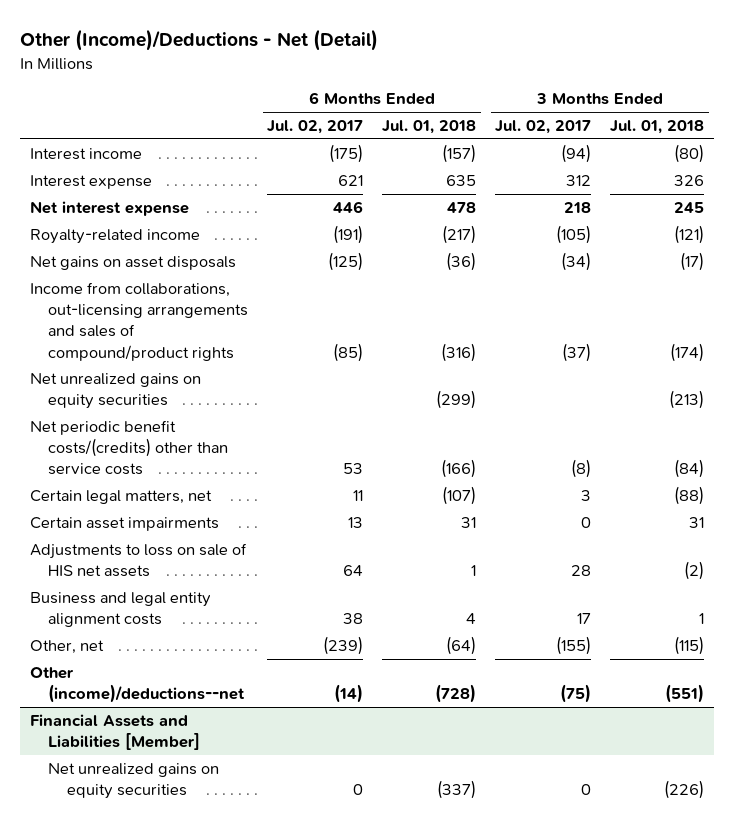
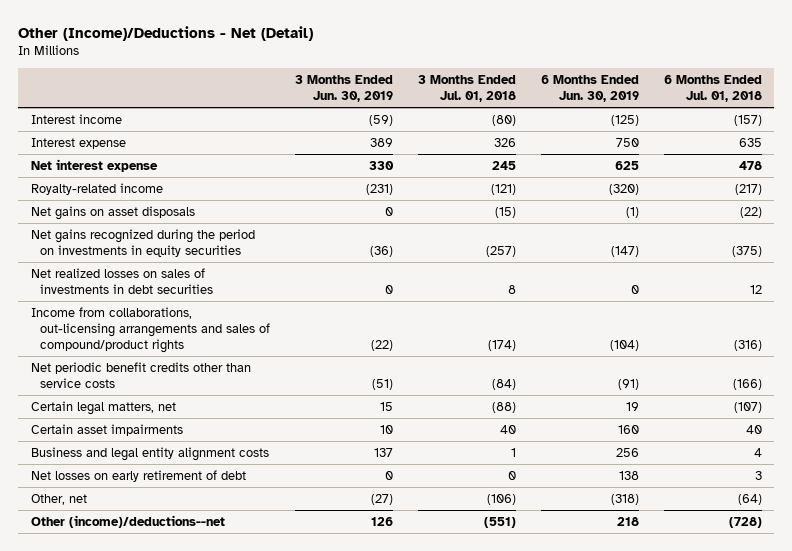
[267,120,364,135] Jul. 02, 2017 -> none
[495,120,592,135] Jul. 02, 2017 -> none
none -> [295,74,394,103] 3 Months Ended Jun. 30, 2019
none -> [540,74,639,103] 6 Months Ended Jun. 30, 2019
[446,252,477,272] (36) -> [739,206,762,218] (22)
[680,252,705,272] (17) -> [494,206,516,218] (15)
none -> [30,228,255,258] Net gains recognized during the period on investments in equity securities
none -> [30,267,214,295] Net realized losses on sales of investments in debt securities
[29,373,201,410] Net unrealized gains on equity securities -> none
[29,420,229,476] Net periodic benefit costs/(credits) other than service costs -> [30,361,251,389] Net periodic benefit credits other than service costs
[29,543,247,578] Adjustments to loss on sale of HIS net assets -> none
[461,517,477,529] 31 -> [745,424,762,434] 40
[689,517,705,529] 31 -> [499,424,516,434] 40
none -> [30,469,246,482] Net losses on early retirement of debt
[674,636,705,656] (115) -> [486,493,516,505] (106)
[29,714,201,751] Financial Assets and Liabilities [Member] -> none
[48,763,220,800] Net unrealized gains on equity securities -> none

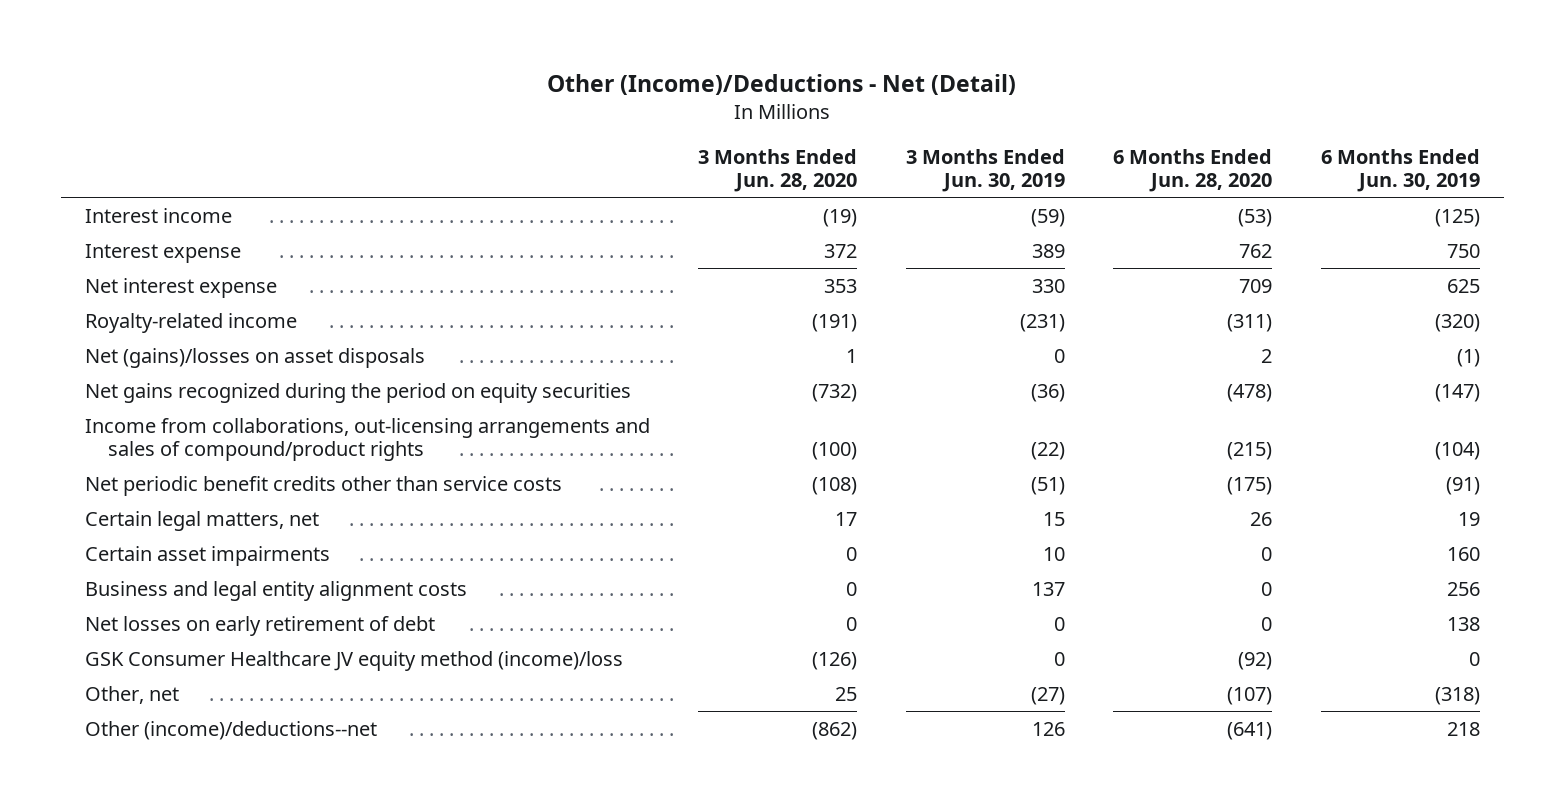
[417,74,516,103] 3 Months Ended Jul. 01, 2018 -> none
[663,74,762,103] 6 Months Ended Jul. 01, 2018 -> none
none -> [698,148,858,193] 3 Months Ended Jun. 28, 2020
none -> [1113,148,1273,193] 6 Months Ended Jun. 28, 2020
[30,267,214,295] Net realized losses on sales of investments in debt securities -> none
[30,205,195,220] Net gains on asset disposals -> [84,347,425,368] Net (gains)/losses on asset disposals
[30,228,255,258] Net gains recognized during the period on investments in equity securities -> [84,382,631,403] Net gains recognized during the period on equity securities
none -> [84,650,623,671] GSK Consumer Healthcare JV equity method (income)/loss

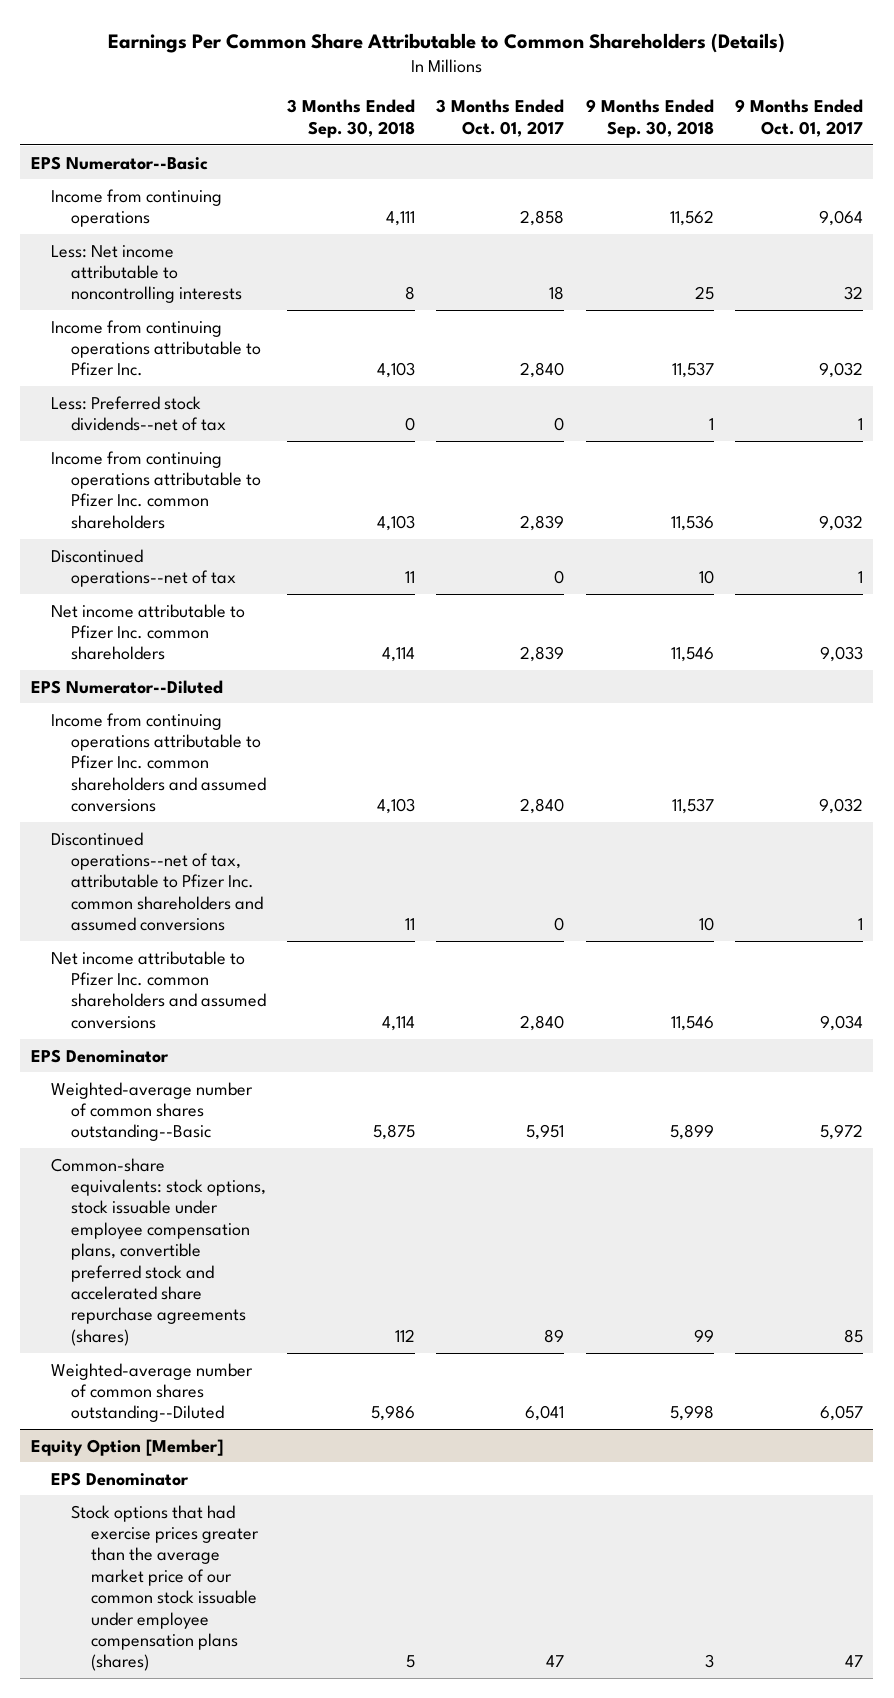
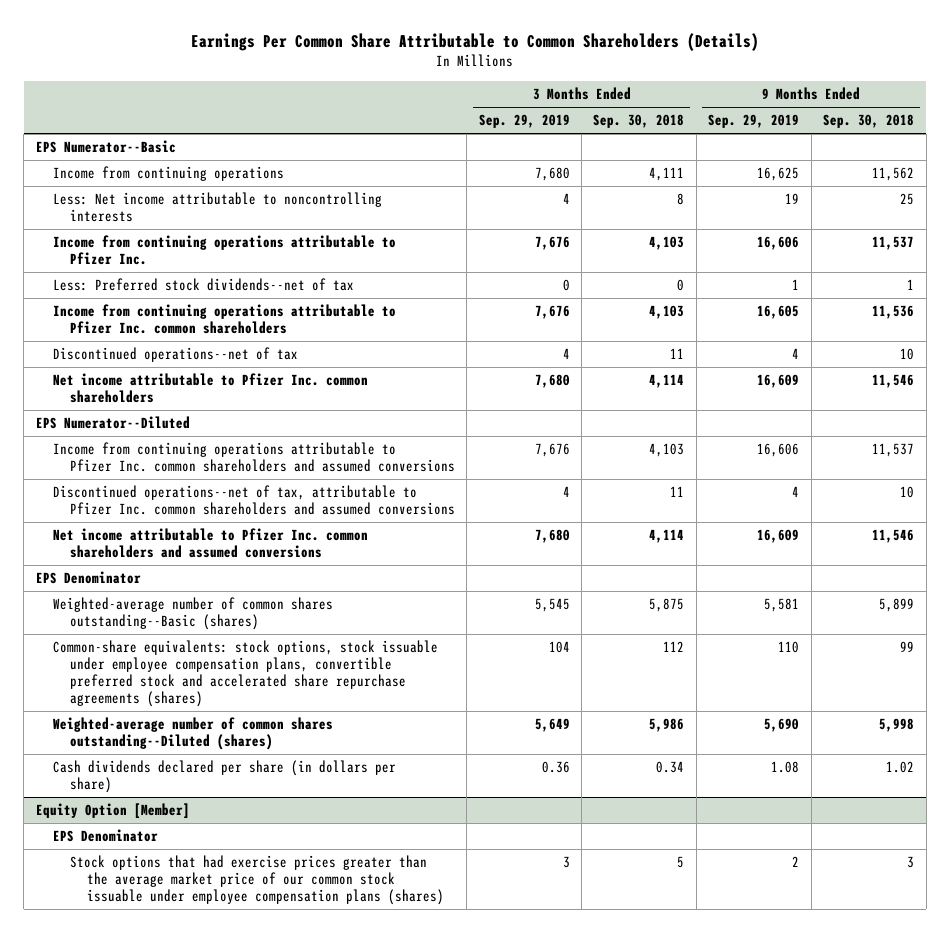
[436,99,565,137] 3 Months Ended Oct. 01, 2017 -> none
[734,99,863,137] 9 Months Ended Oct. 01, 2017 -> none
none -> [478,114,570,129] Sep. 29, 2019
none -> [708,114,800,129] Sep. 29, 2019
[50,1081,253,1142] Weighted-average number of common shares outstanding--Basic -> [52,597,333,631] Weighted-average number of common shares outstanding--Basic (shares)
[50,1362,253,1423] Weighted-average number of common shares outstanding--Diluted -> [52,717,333,751] Weighted-average number of common shares outstanding--Diluted (shares)
none -> [52,760,396,794] Cash dividends declared per share (in dollars per share)

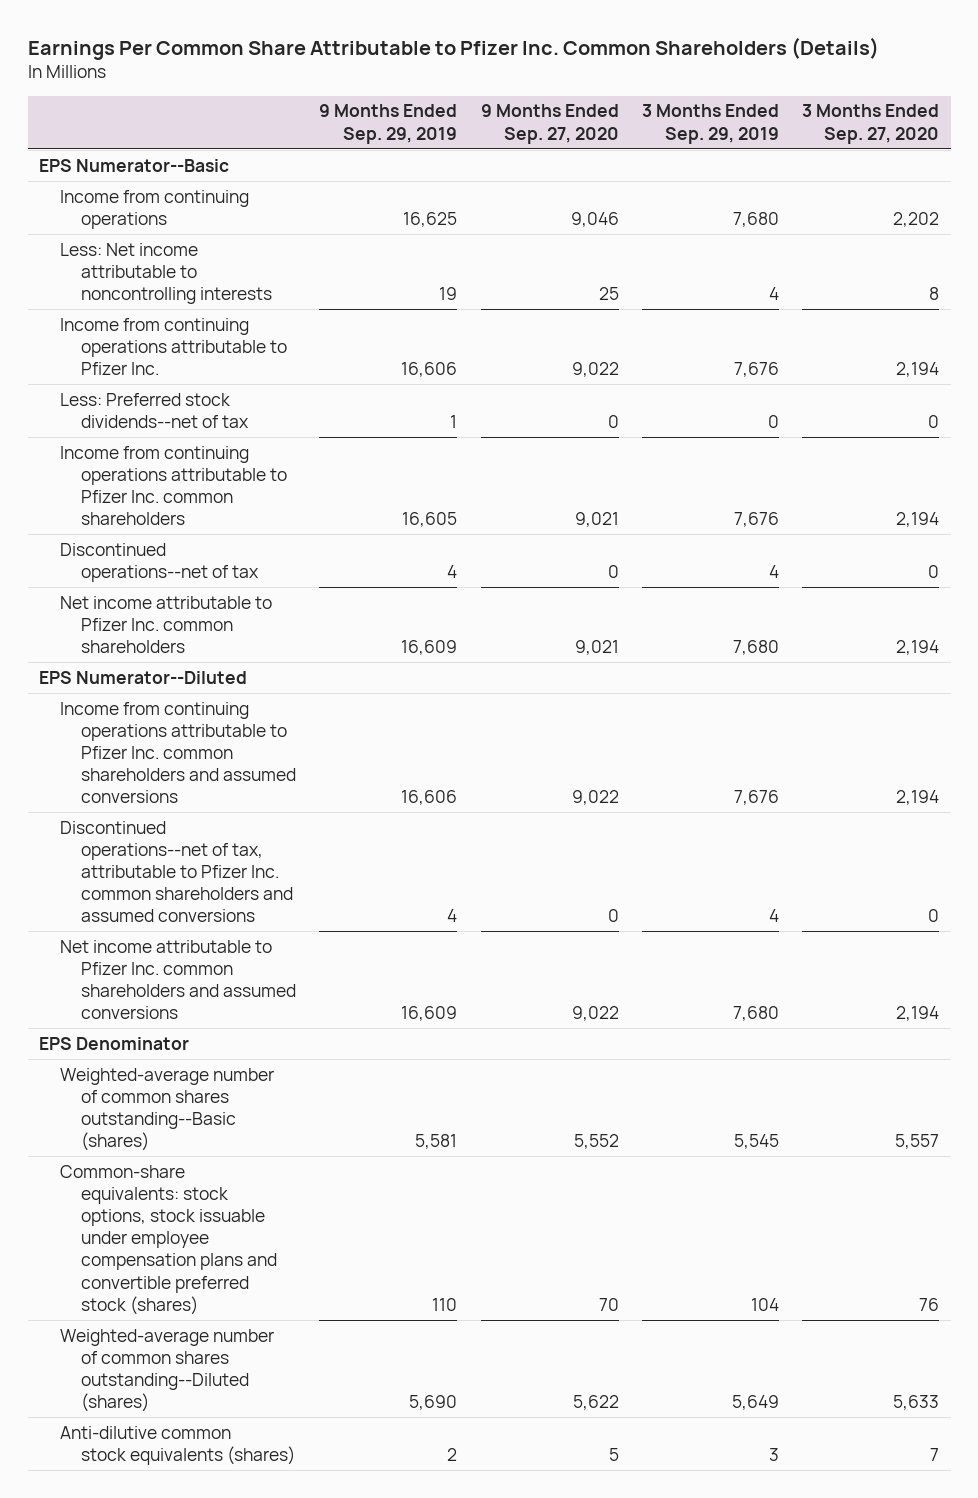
[191,32,760,51] Earnings Per Common Share Attributable to Common Shareholders (Details) -> [27,36,879,60] Earnings Per Common Share Attributable to Pfizer Inc. Common Shareholders (Details)
[593,114,685,129] Sep. 30, 2018 -> none
[823,114,915,129] Sep. 30, 2018 -> none
none -> [480,104,619,144] 9 Months Ended Sep. 27, 2020
none -> [802,104,940,144] 3 Months Ended Sep. 27, 2020
[52,640,438,707] Common-share equivalents: stock options, stock issuable under employee compensation plans, convertible preferred stock and accelerated share repurchase agreements (shares) -> [60,1164,277,1315] Common-share equivalents: stock options, stock issuable under employee compensation plans and convertible preferred stock (shares)
[52,760,396,794] Cash dividends declared per share (in dollars per share) -> none
[35,803,190,820] Equity Option [Member] -> none
[52,829,158,843] EPS Denominator -> none
[69,855,444,905] Stock options that had exercise prices greater than the average market price of our common stock issuable under employee compensation plans (shares) -> [60,1425,295,1465] Anti-dilutive common stock equivalents (shares)

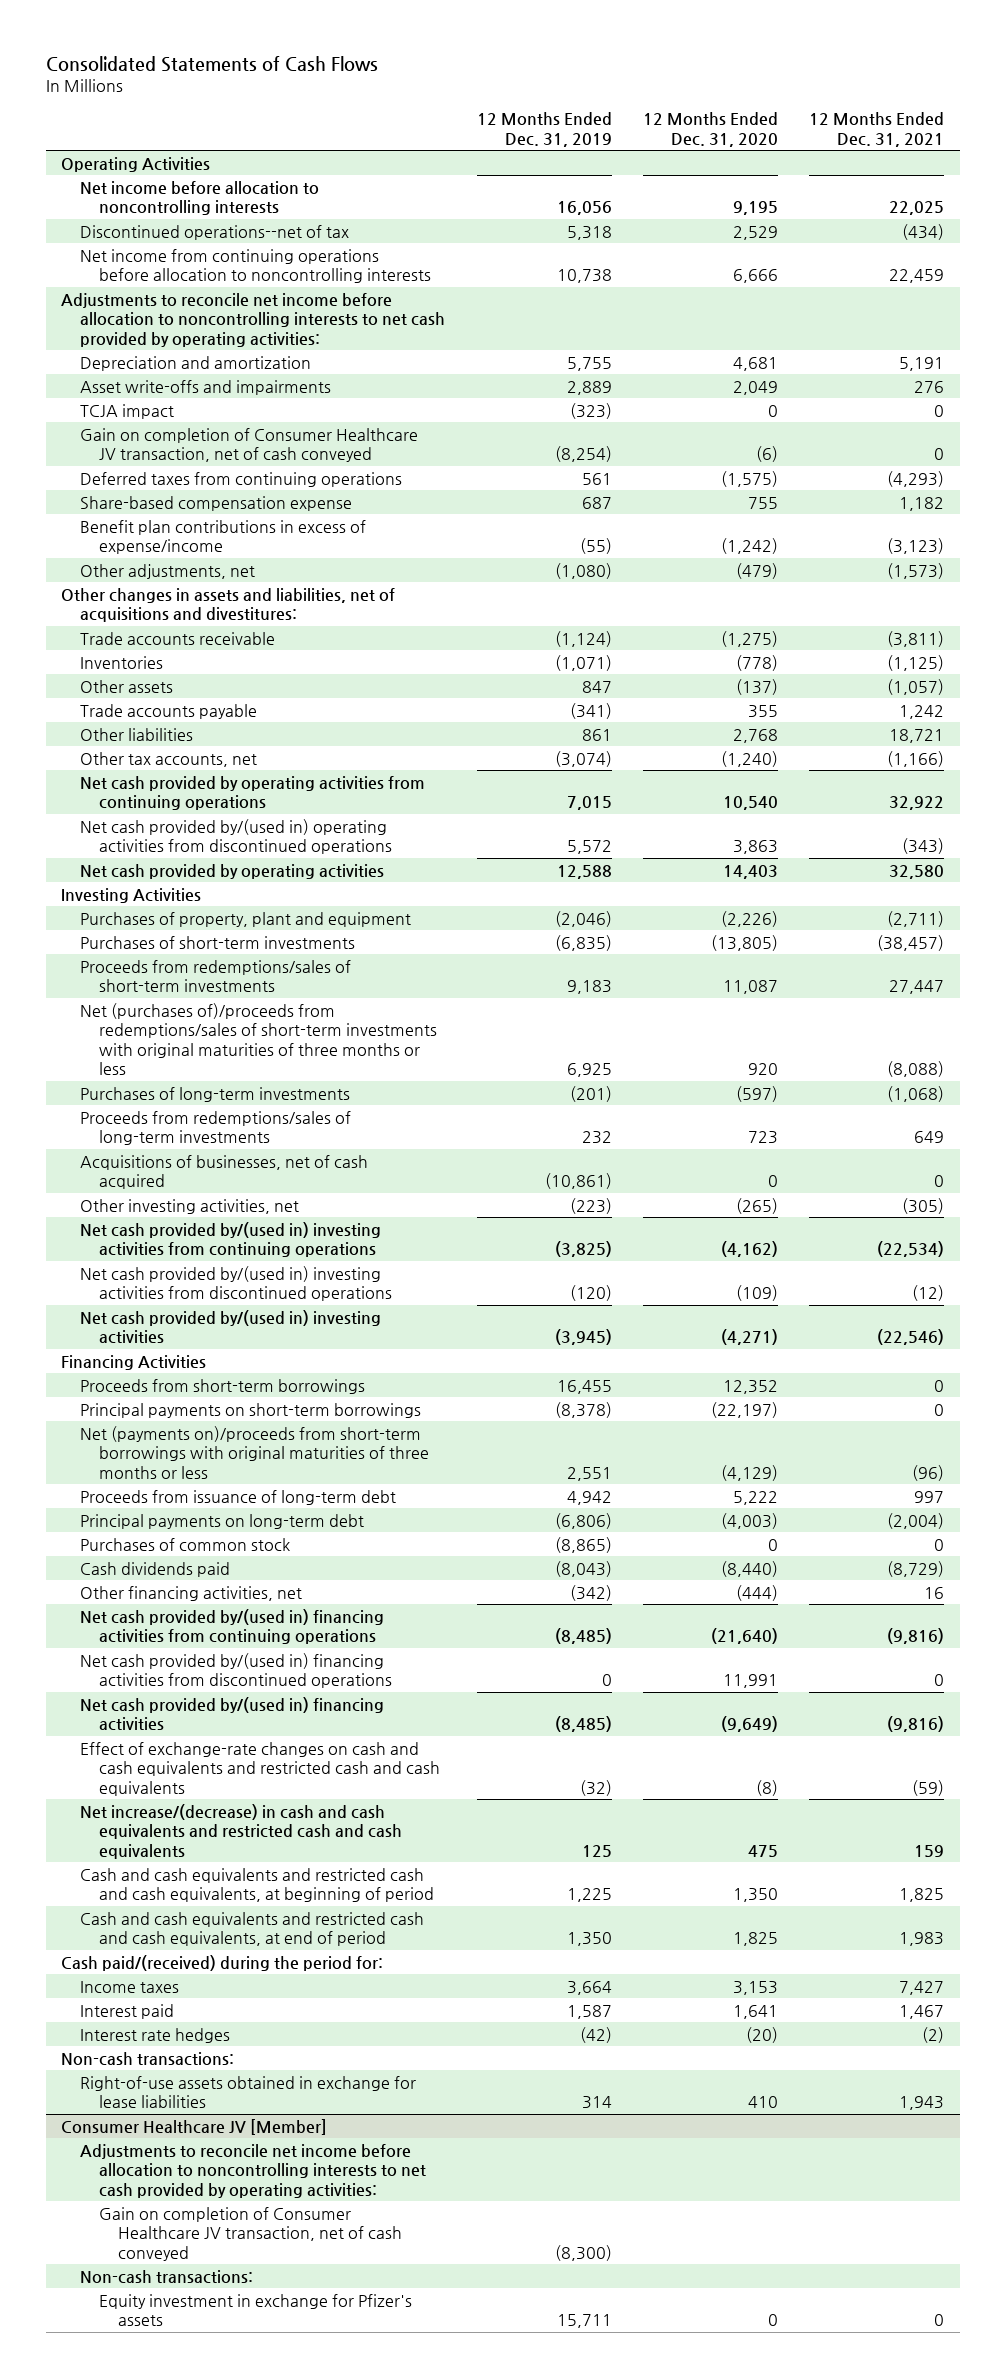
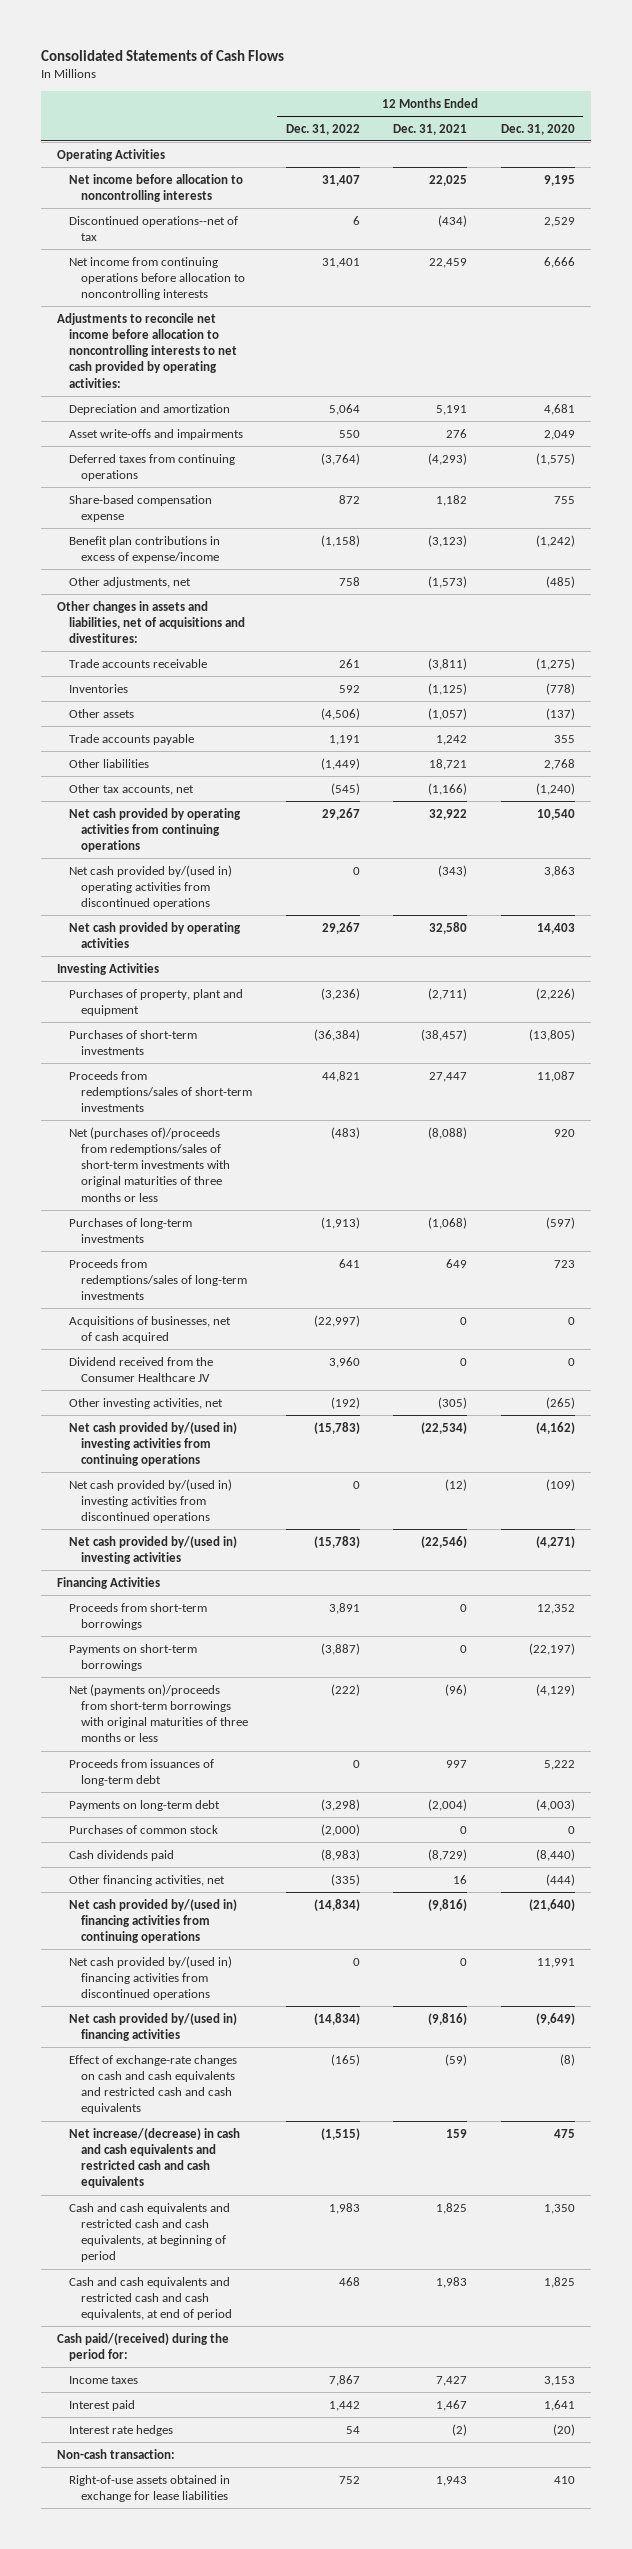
[476,112,612,147] 12 Months Ended Dec. 31, 2019 -> none
none -> [285,123,360,135] Dec. 31, 2022
[80,403,175,419] TCJA impact -> none
[80,427,419,463] Gain on completion of Consumer Healthcare JV transaction, net of cash conveyed -> none
[735,562,778,579] (479) -> [545,575,575,588] (485)
none -> [69,1356,214,1382] Dividend received from the Consumer Healthcare JV
[80,1402,422,1418] Principal payments on short-term borrowings -> [69,1643,198,1671] Payments on short-term borrowings
[80,1489,397,1505] Proceeds from issuance of long-term debt -> [69,1758,215,1786] Proceeds from issuances of long-term debt
[80,1513,365,1529] Principal payments on long-term debt -> [69,1799,221,1811] Payments on long-term debt
[61,2051,235,2066] Non-cash transactions: -> [57,2448,176,2459] Non-cash transaction:
[61,2118,328,2135] Consumer Healthcare JV [Member] -> none
[80,2143,427,2198] Adjustments to reconcile net income before allocation to noncontrolling interests to net cash provided by operating activities: -> none
[99,2206,403,2261] Gain on completion of Consumer Healthcare JV transaction, net of cash conveyed -> none
[80,2269,254,2284] Non-cash transactions: -> none
[99,2293,413,2327] Equity investment in exchange for Pfizer's assets -> none

